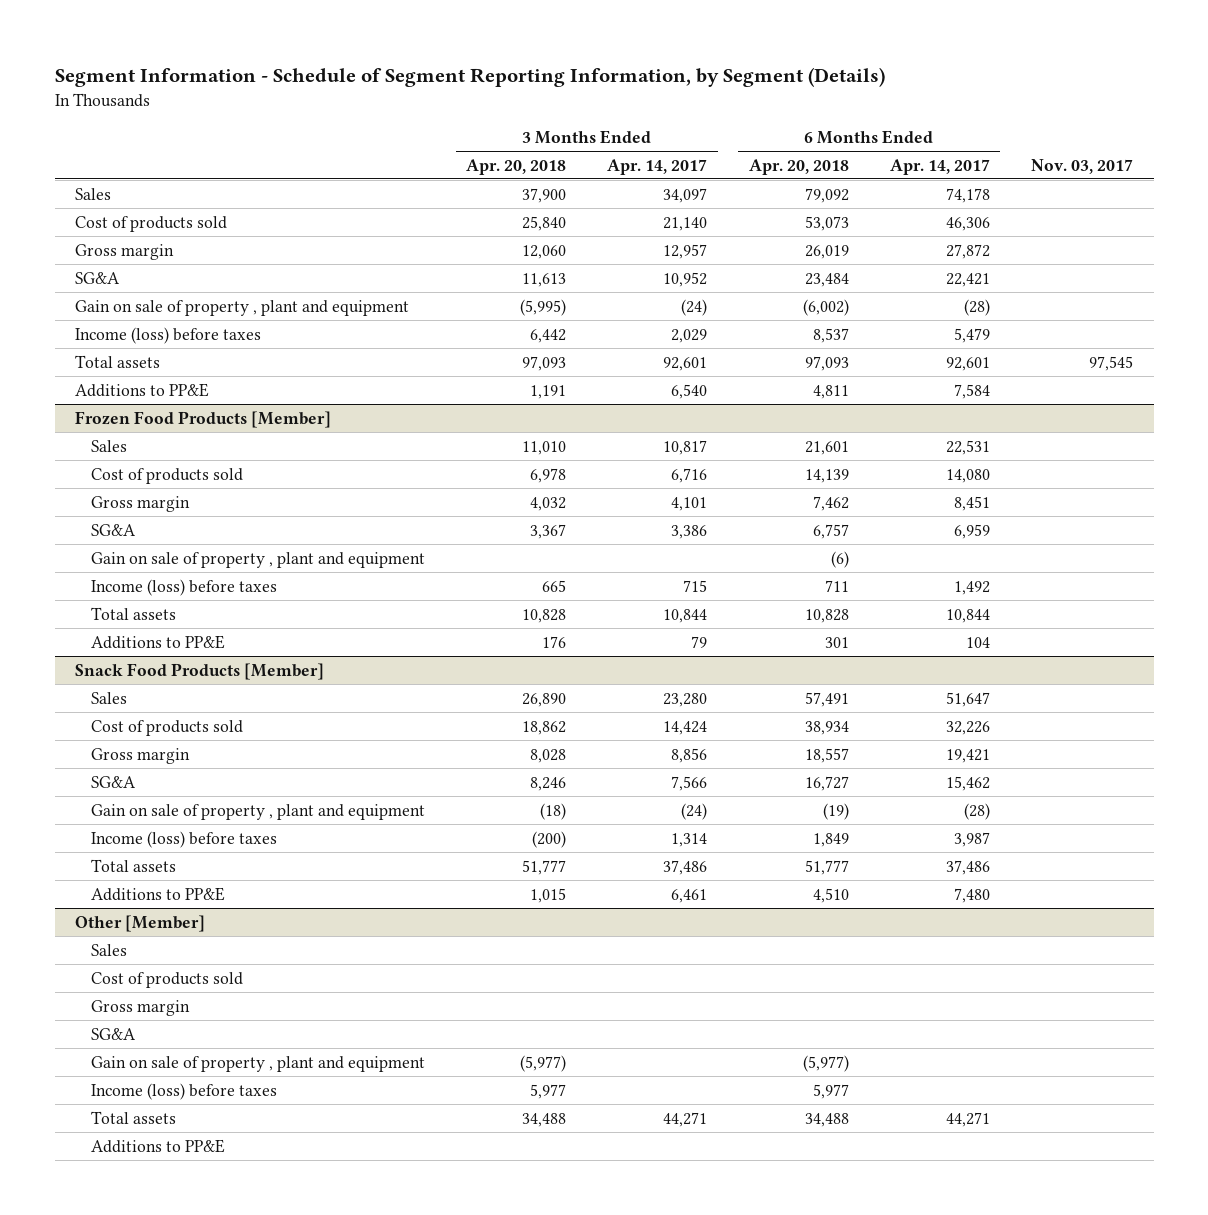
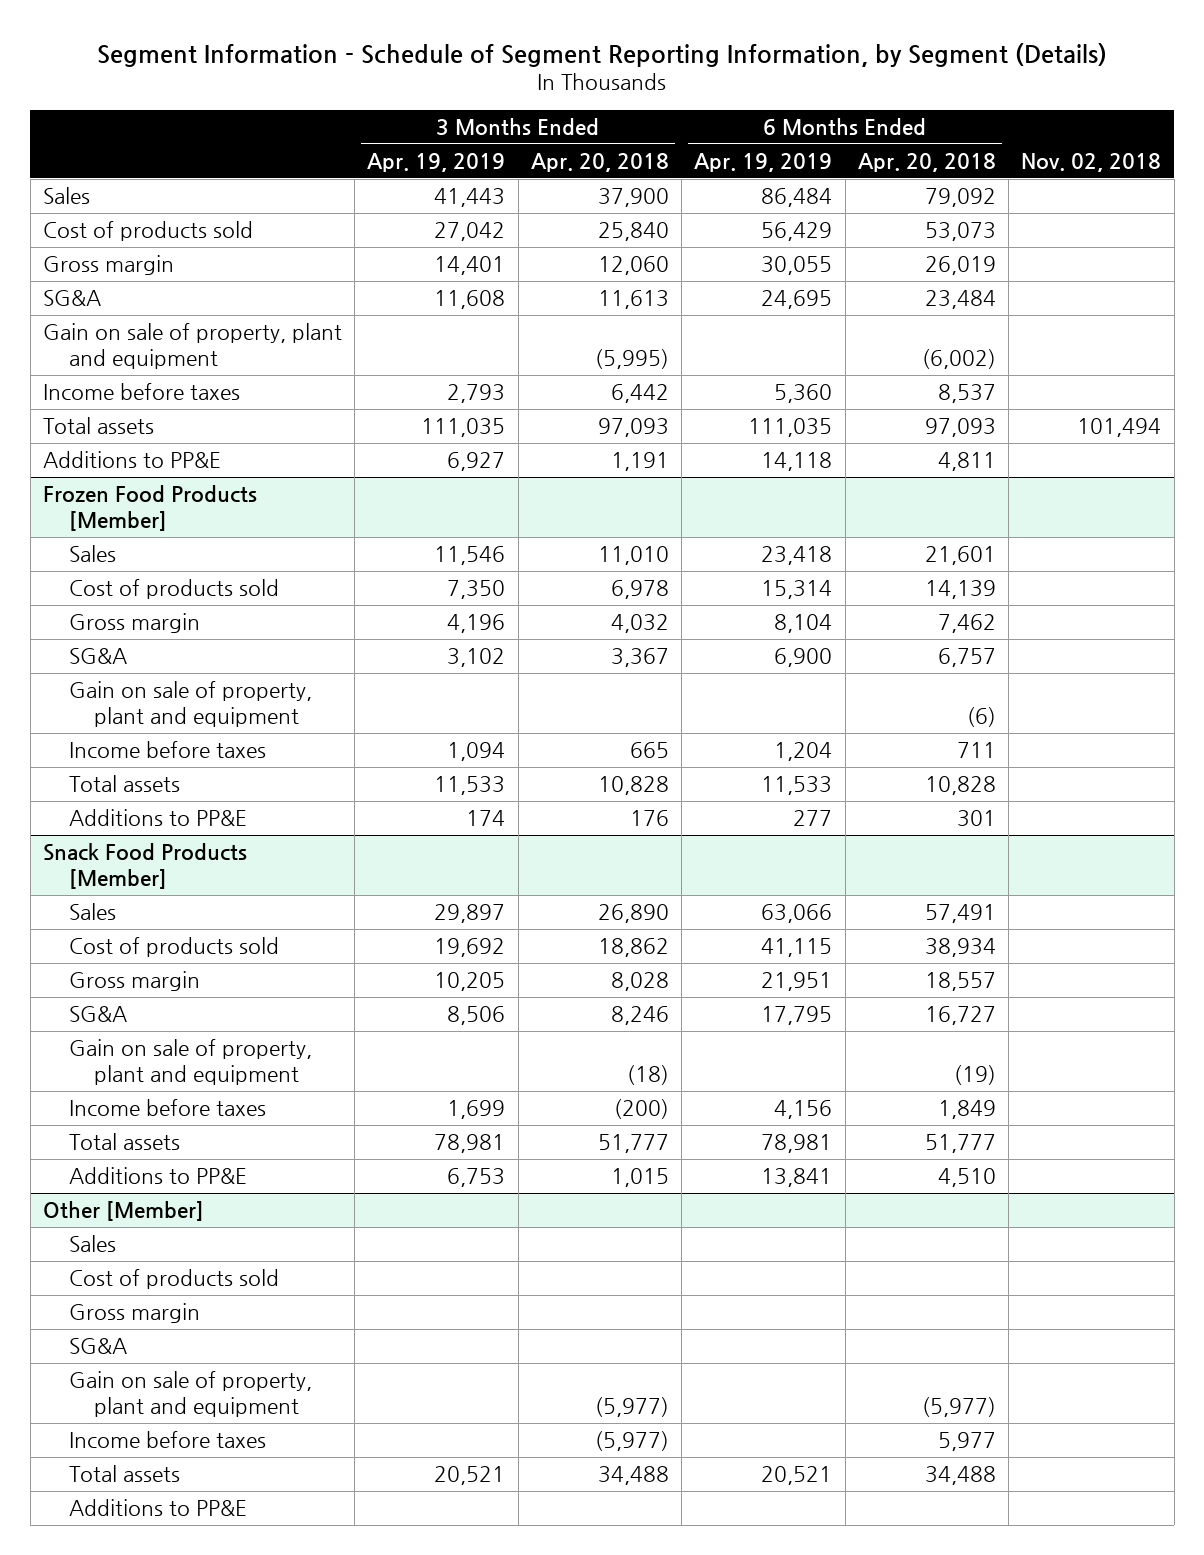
[607,158,708,175] Apr. 14, 2017 -> none
[889,158,990,175] Apr. 14, 2017 -> none
[1031,158,1134,174] Nov. 03, 2017 -> none
none -> [367,152,506,172] Apr. 19, 2019
none -> [694,152,833,172] Apr. 19, 2019
none -> [1021,152,1162,172] Nov. 02, 2018
[75,299,410,316] Gain on sale of property , plant and equipment -> [43,323,343,369] Gain on sale of property, plant and equipment
[75,326,262,344] Income (loss) before taxes -> [43,383,241,401] Income before taxes
[91,551,426,568] Gain on sale of property , plant and equipment -> [68,681,312,727] Gain on sale of property, plant and equipment
[91,578,278,596] Income (loss) before taxes -> [68,741,266,759] Income before taxes
[91,803,426,820] Gain on sale of property , plant and equipment -> [68,1039,312,1085] Gain on sale of property, plant and equipment
[91,830,278,848] Income (loss) before taxes -> [68,1099,266,1117] Income before taxes
[91,1055,426,1072] Gain on sale of property , plant and equipment -> [68,1371,312,1417] Gain on sale of property, plant and equipment
[91,1082,278,1100] Income (loss) before taxes -> [68,1431,266,1449] Income before taxes
[530,1083,567,1099] 5,977 -> [594,1431,669,1452] (5,977)

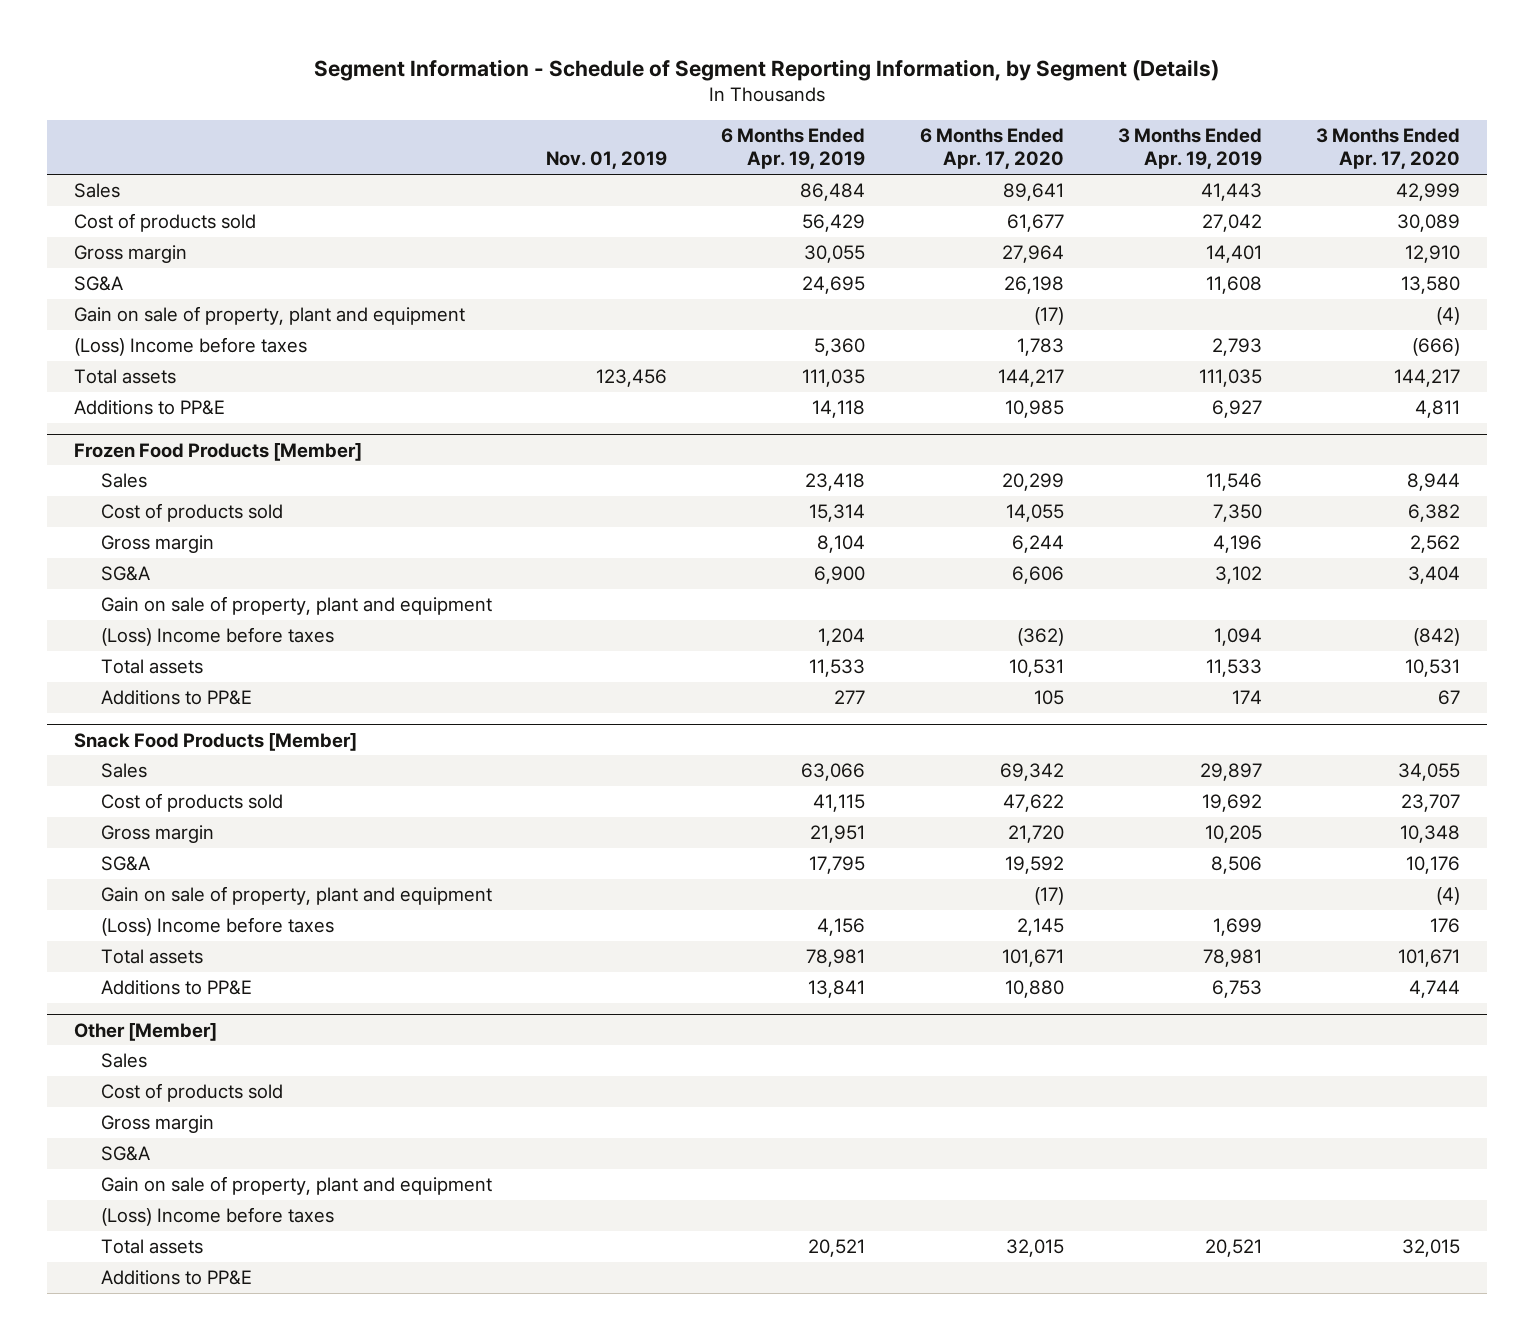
[530,152,669,172] Apr. 20, 2018 -> none
[857,152,996,172] Apr. 20, 2018 -> none
[1021,152,1162,172] Nov. 02, 2018 -> none
none -> [546,151,668,170] Nov. 01, 2019
none -> [919,128,1064,170] 6 Months Ended Apr. 17, 2020
none -> [1315,128,1460,170] 3 Months Ended Apr. 17, 2020
[43,383,241,401] Income before taxes -> [73,337,307,357] (Loss) Income before taxes
[68,741,266,759] Income before taxes -> [101,627,335,647] (Loss) Income before taxes
[68,1099,266,1117] Income before taxes -> [101,917,335,937] (Loss) Income before taxes
[68,1431,266,1449] Income before taxes -> [101,1207,335,1227] (Loss) Income before taxes

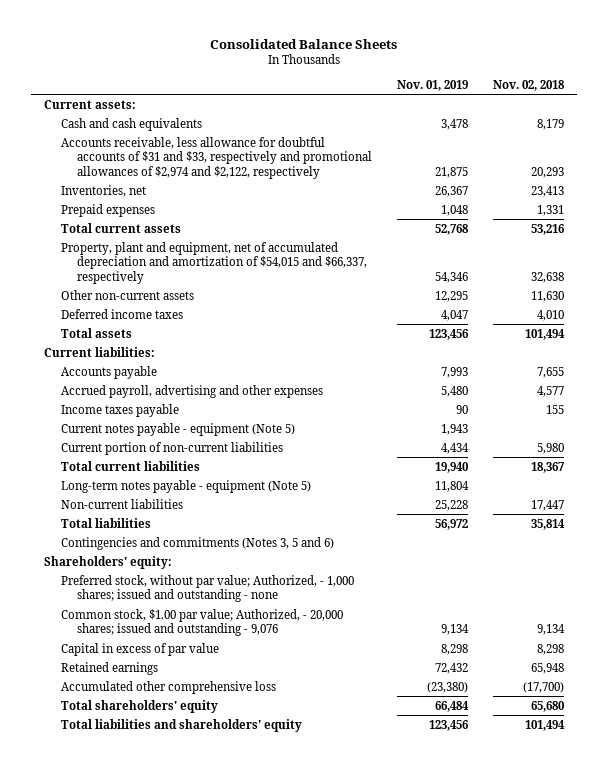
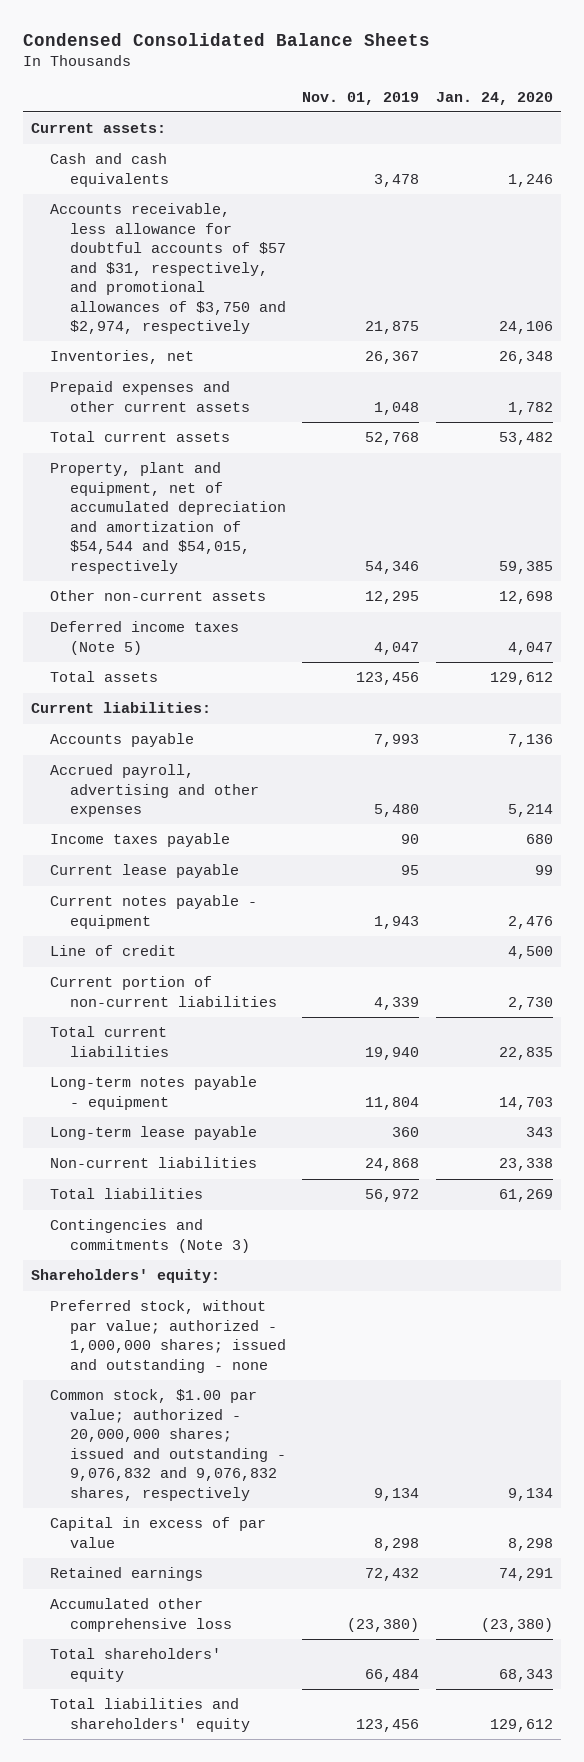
[210,38,398,49] Consolidated Balance Sheets -> [22,32,430,46] Condensed Consolidated Balance Sheets
[493,79,566,91] Nov. 02, 2018 -> none
none -> [435,91,553,105] Jan. 24, 2020
[60,136,373,179] Accounts receivable, less allowance for doubtful accounts of $31 and $33, respectively and promotional allowances of $2,974 and $2,122, respectively -> [50,203,287,335] Accounts receivable, less allowance for doubtful accounts of $57 and $31, respectively, and promotional allowances of $3,750 and $2,974, respectively
[60,203,155,217] Prepaid expenses -> [50,381,251,412] Prepaid expenses and other current assets
[60,241,368,284] Property, plant and equipment, net of accumulated depreciation and amortization of $54,015 and $66,337, respectively -> [50,462,287,574] Property, plant and equipment, net of accumulated depreciation and amortization of $54,544 and $54,015, respectively
[60,308,183,319] Deferred income taxes -> [50,621,240,655] Deferred income taxes (Note 5)
none -> [50,864,240,879] Current lease payable
[60,422,295,436] Current notes payable - equipment (Note 5) -> [50,895,258,929] Current notes payable - equipment
none -> [50,945,177,957] Line of credit
[441,442,470,454] 4,434 -> [374,996,420,1010] 4,339
[60,479,311,493] Long-term notes payable - equipment (Note 5) -> [50,1076,258,1110] Long-term notes payable - equipment
none -> [50,1126,258,1141] Long-term lease payable
[435,499,469,511] 25,228 -> [365,1158,420,1172] 24,868
[60,536,334,550] Contingencies and commitments (Notes 3, 5 and 6) -> [50,1219,251,1253] Contingencies and commitments (Note 3)
[60,574,354,603] Preferred stock, without par value; Authorized, - 1,000 shares; issued and outstanding - none -> [50,1300,287,1373] Preferred stock, without par value; authorized - 1,000,000 shares; issued and outstanding - none
[60,608,343,637] Common stock, $1.00 par value; Authorized, - 20,000 shares; issued and outstanding - 9,076 -> [50,1389,287,1501] Common stock, $1.00 par value; authorized - 20,000,000 shares; issued and outstanding - 9,076,832 and 9,076,832 shares, respectively

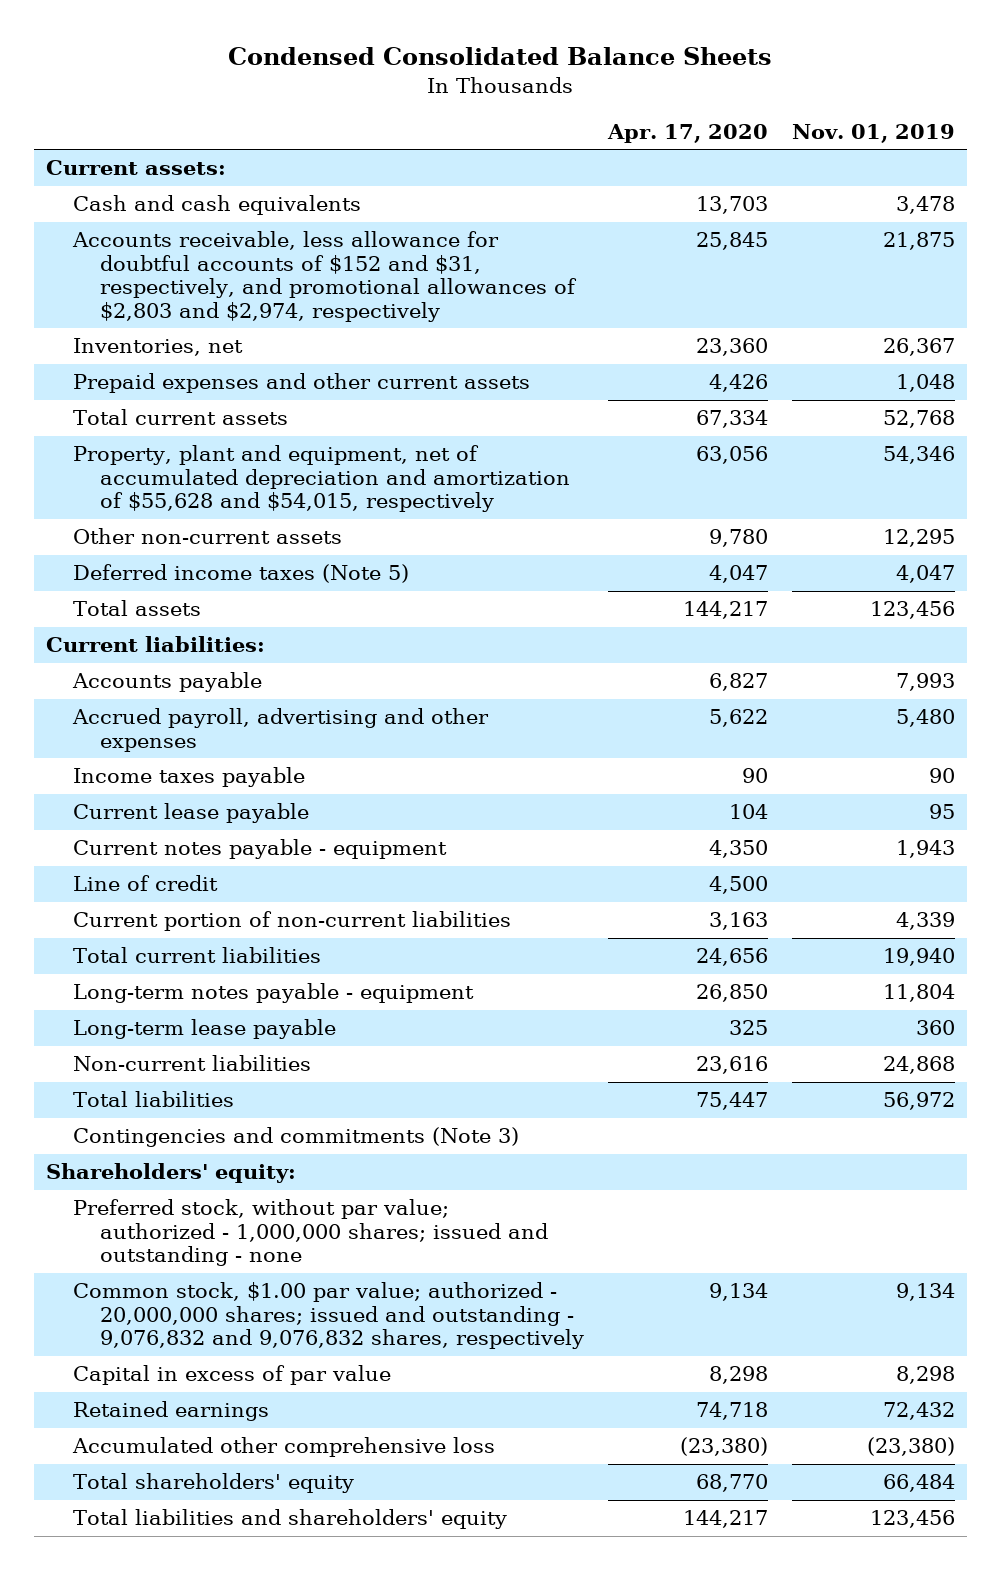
[435,91,553,105] Jan. 24, 2020 -> none
none -> [606,123,768,143] Apr. 17, 2020
[50,203,287,335] Accounts receivable, less allowance for doubtful accounts of $57 and $31, respectively, and promotional allowances of $3,750 and $2,974, respectively -> [71,231,577,322] Accounts receivable, less allowance for doubtful accounts of $152 and $31, respectively, and promotional allowances of $2,803 and $2,974, respectively
[50,462,287,574] Property, plant and equipment, net of accumulated depreciation and amortization of $54,544 and $54,015, respectively -> [72,445,570,513] Property, plant and equipment, net of accumulated depreciation and amortization of $55,628 and $54,015, respectively

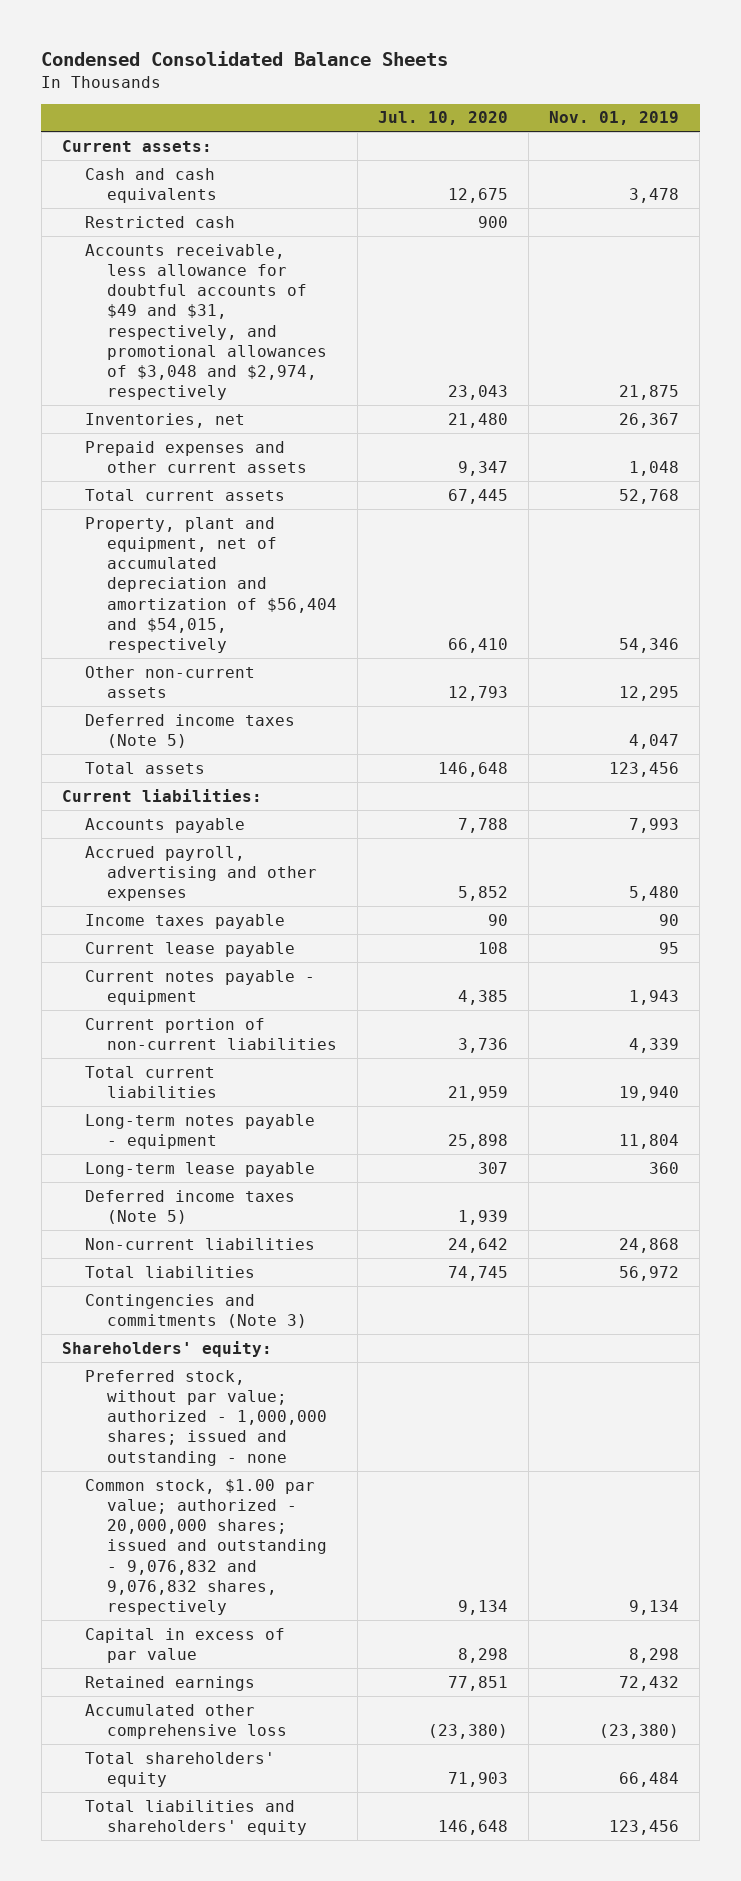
[606,123,768,143] Apr. 17, 2020 -> none
none -> [378,111,509,126] Jul. 10, 2020
none -> [84,215,235,228] Restricted cash
[71,231,577,322] Accounts receivable, less allowance for doubtful accounts of $152 and $31, respectively, and promotional allowances of $2,803 and $2,974, respectively -> [84,243,328,401] Accounts receivable, less allowance for doubtful accounts of $49 and $31, respectively, and promotional allowances of $3,048 and $2,974, respectively
[72,445,570,513] Property, plant and equipment, net of accumulated depreciation and amortization of $55,628 and $54,015, respectively -> [84,516,338,654] Property, plant and equipment, net of accumulated depreciation and amortization of $56,404 and $54,015, respectively
[72,875,218,892] Line of credit -> none
none -> [84,1189,295,1224] Deferred income taxes (Note 5)

